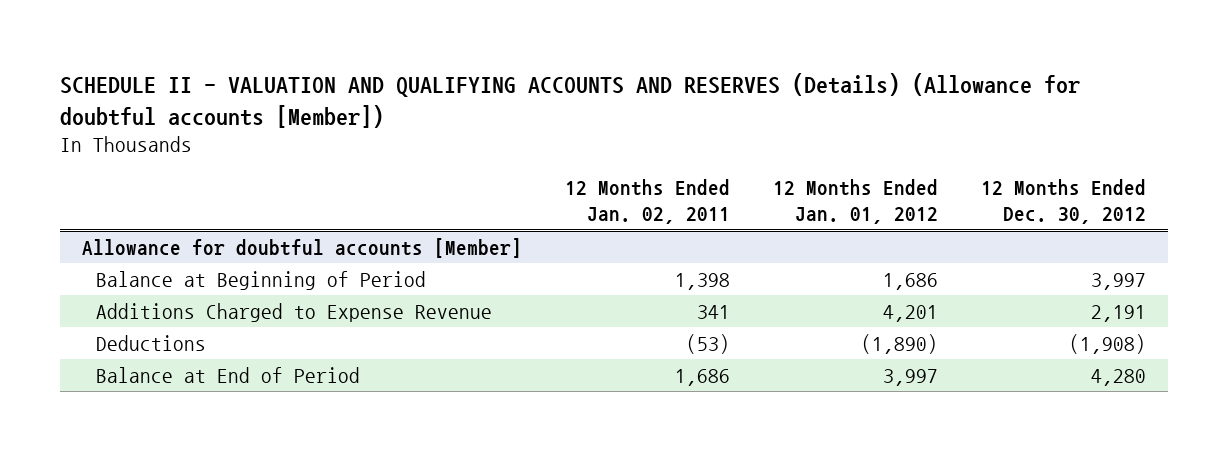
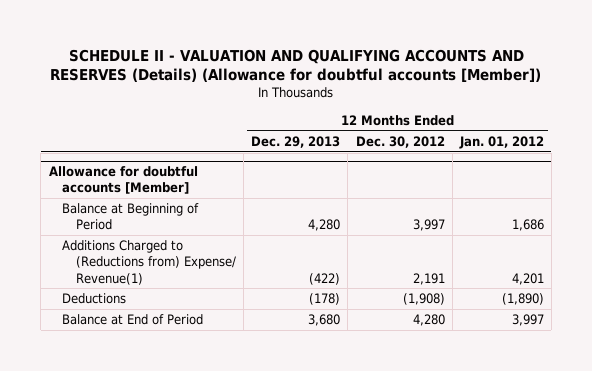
[564,179,730,225] 12 Months Ended Jan. 02, 2011 -> none
none -> [251,135,341,148] Dec. 29, 2013
[96,302,493,322] Additions Charged to Expense Revenue -> [62,239,236,285] Additions Charged to (Reductions from) Expense/ Revenue(1)

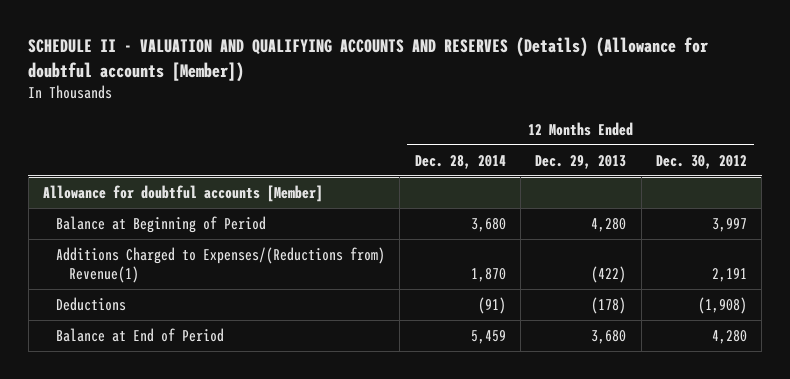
[458,135,544,149] Jan. 01, 2012 -> none
none -> [414,154,506,169] Dec. 28, 2014
[62,239,236,285] Additions Charged to (Reductions from) Expense/ Revenue(1) -> [56,247,386,284] Additions Charged to Expenses/(Reductions from) Revenue(1)

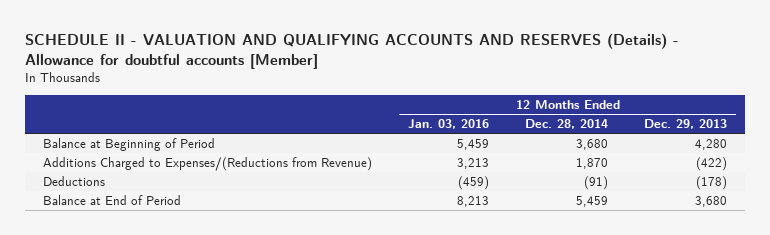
[28,37,709,82] SCHEDULE II - VALUATION AND QUALIFYING ACCOUNTS AND RESERVES (Details) (Allowance for doubtful accounts [Member]) -> [24,32,679,69] SCHEDULE II - VALUATION AND QUALIFYING ACCOUNTS AND RESERVES (Details) - Allowance for doubtful accounts [Member]
[655,154,747,169] Dec. 30, 2012 -> none
none -> [407,119,489,130] Jan. 03, 2016
[42,185,323,203] Allowance for doubtful accounts [Member] -> none
[56,247,386,284] Additions Charged to Expenses/(Reductions from) Revenue(1) -> [42,157,372,172] Additions Charged to Expenses/(Reductions from Revenue)

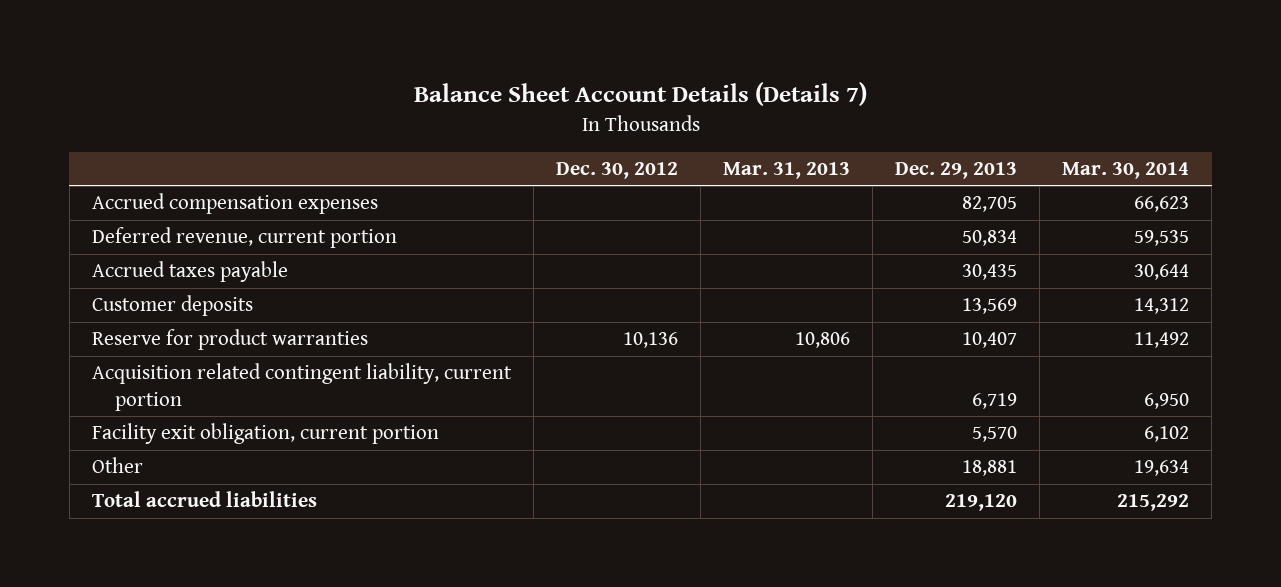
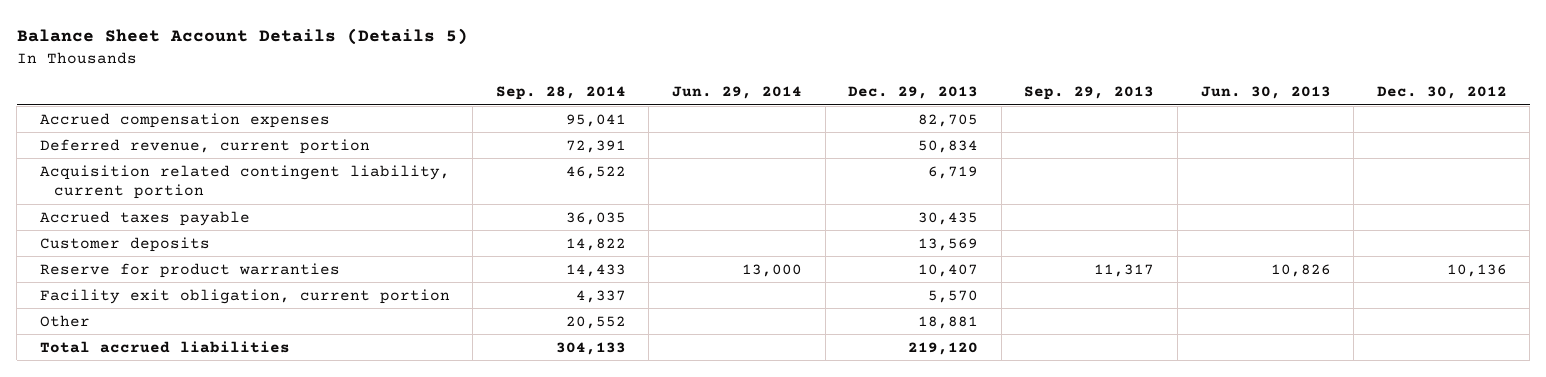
[413,82,867,107] Balance Sheet Account Details (Details 7) -> [16,28,468,46] Balance Sheet Account Details (Details 5)
[723,162,851,180] Mar. 31, 2013 -> none
[1062,162,1190,180] Mar. 30, 2014 -> none
none -> [495,86,626,101] Sep. 28, 2014
none -> [672,86,803,100] Jun. 29, 2014
none -> [1024,86,1155,101] Sep. 29, 2013
none -> [1200,86,1331,100] Jun. 30, 2013
[91,363,512,412] Acquisition related contingent liability, current portion -> [39,164,450,199] Acquisition related contingent liability, current portion

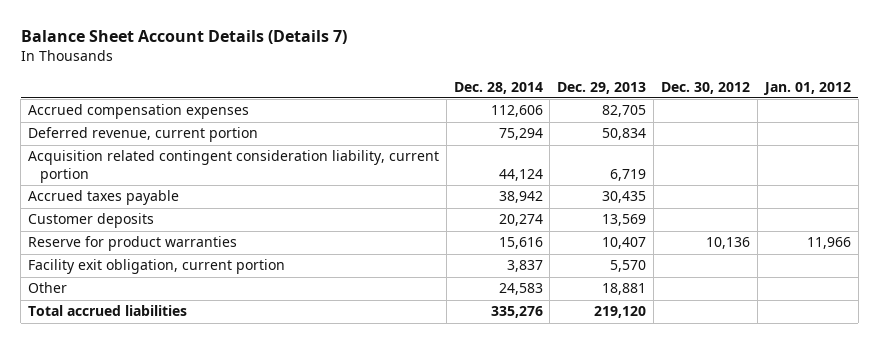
[16,28,468,46] Balance Sheet Account Details (Details 5) -> [20,30,347,45] Balance Sheet Account Details (Details 7)
[495,86,626,101] Sep. 28, 2014 -> none
[672,86,803,100] Jun. 29, 2014 -> none
[1024,86,1155,101] Sep. 29, 2013 -> none
[1200,86,1331,100] Jun. 30, 2013 -> none
none -> [453,81,543,94] Dec. 28, 2014
none -> [762,81,851,95] Jan. 01, 2012
[39,164,450,199] Acquisition related contingent liability, current portion -> [27,150,439,183] Acquisition related contingent consideration liability, current portion

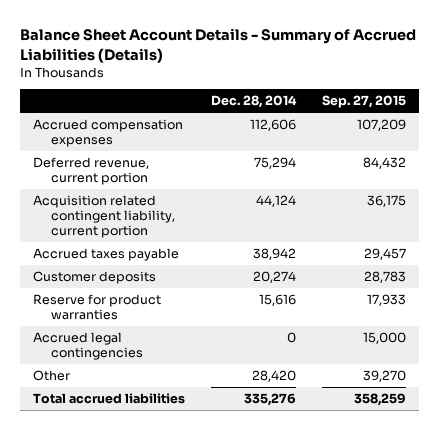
[20,30,347,45] Balance Sheet Account Details (Details 7) -> [20,28,417,63] Balance Sheet Account Details - Summary of Accrued Liabilities (Details)
[557,81,647,94] Dec. 29, 2013 -> none
[661,81,751,94] Dec. 30, 2012 -> none
[762,81,851,95] Jan. 01, 2012 -> none
none -> [322,95,407,109] Sep. 27, 2015
[27,150,439,183] Acquisition related contingent consideration liability, current portion -> [33,195,175,239] Acquisition related contingent liability, current portion
[27,259,285,275] Facility exit obligation, current portion -> none
none -> [33,332,143,361] Accrued legal contingencies
[498,283,543,296] 24,583 -> [252,370,297,383] 28,420

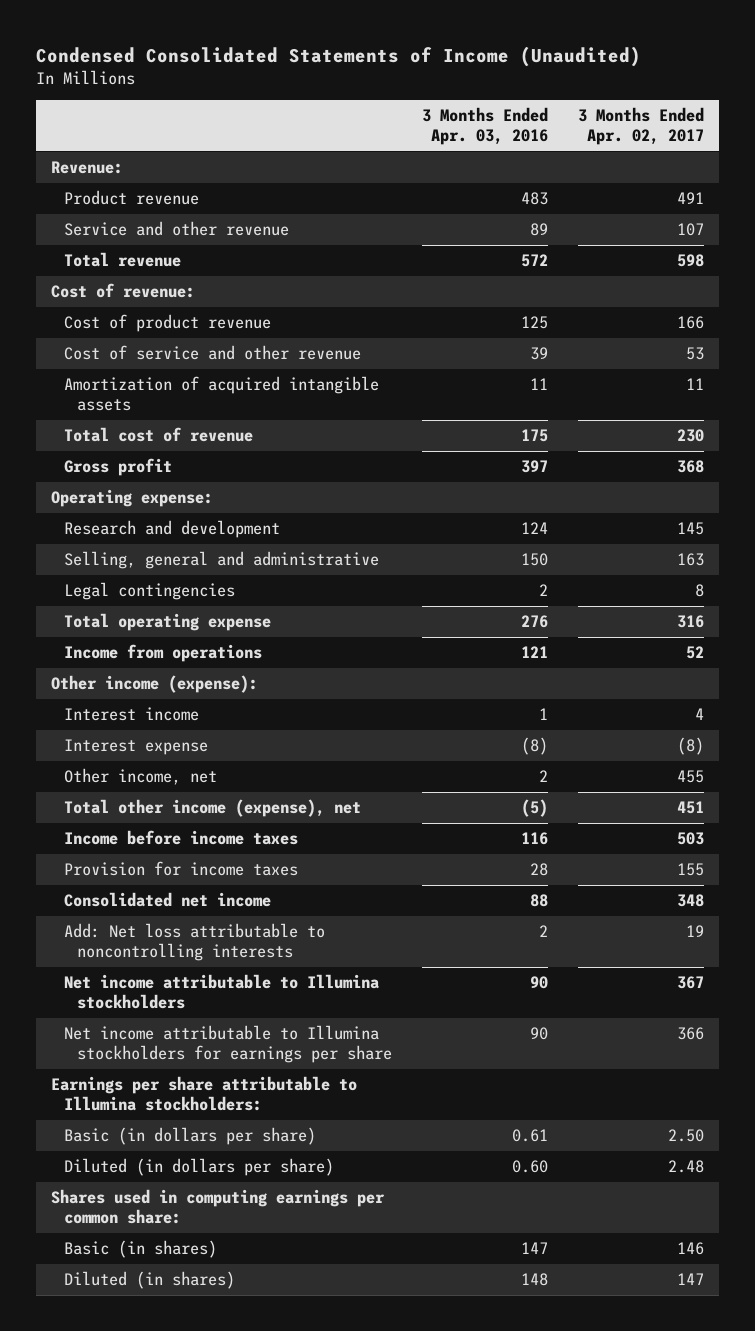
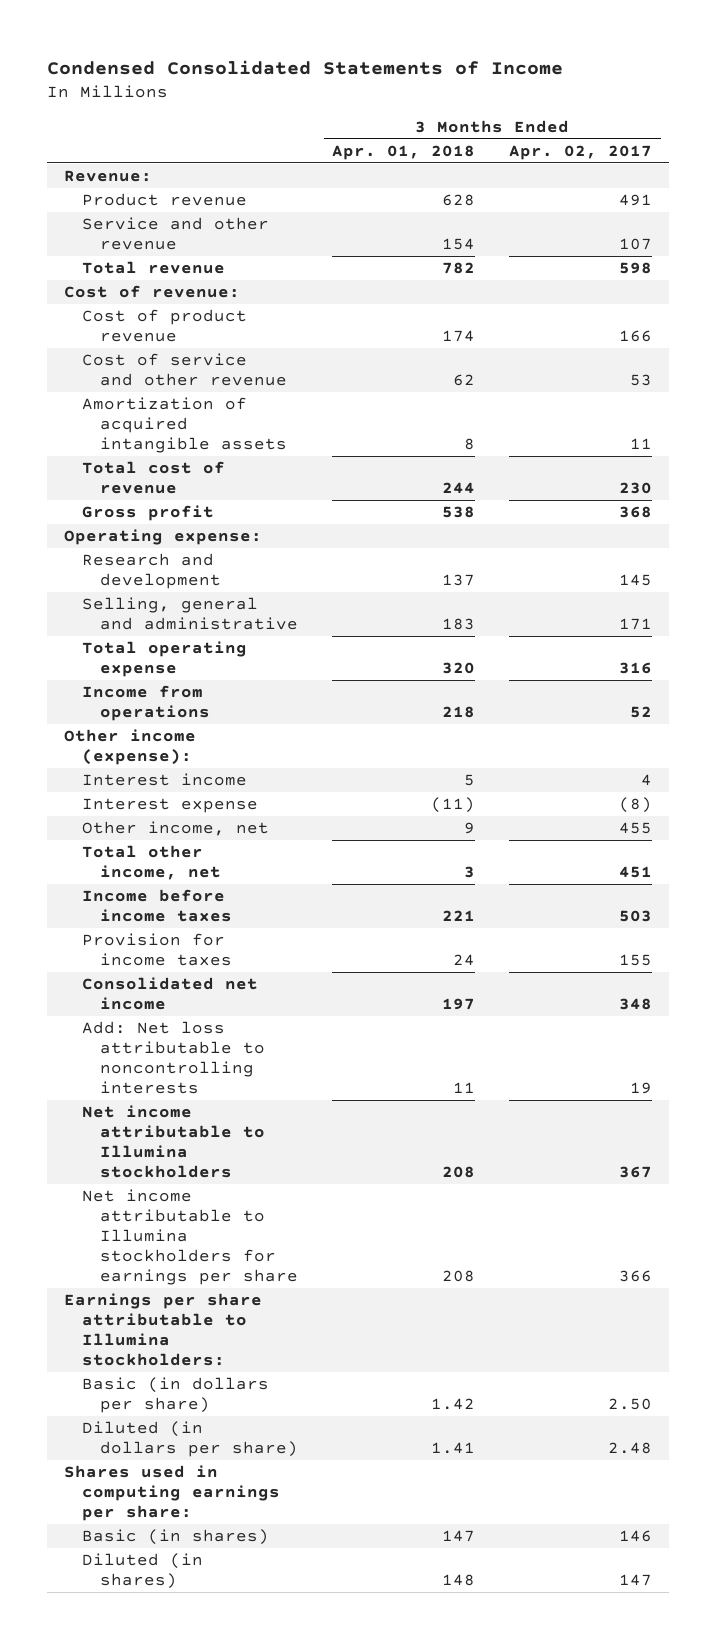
[36,45,642,67] Condensed Consolidated Statements of Income (Unaudited) -> [46,59,563,75] Condensed Consolidated Statements of Income
[422,107,549,146] 3 Months Ended Apr. 03, 2016 -> none
none -> [332,144,476,160] Apr. 01, 2018
[64,582,236,601] Legal contingencies -> none
[677,553,705,567] 163 -> [619,618,653,631] 171
[64,799,362,818] Total other income (expense), net -> [82,845,222,881] Total other income, net
[51,1189,386,1225] Shares used in computing earnings per common share: -> [63,1465,281,1522] Shares used in computing earnings per share:

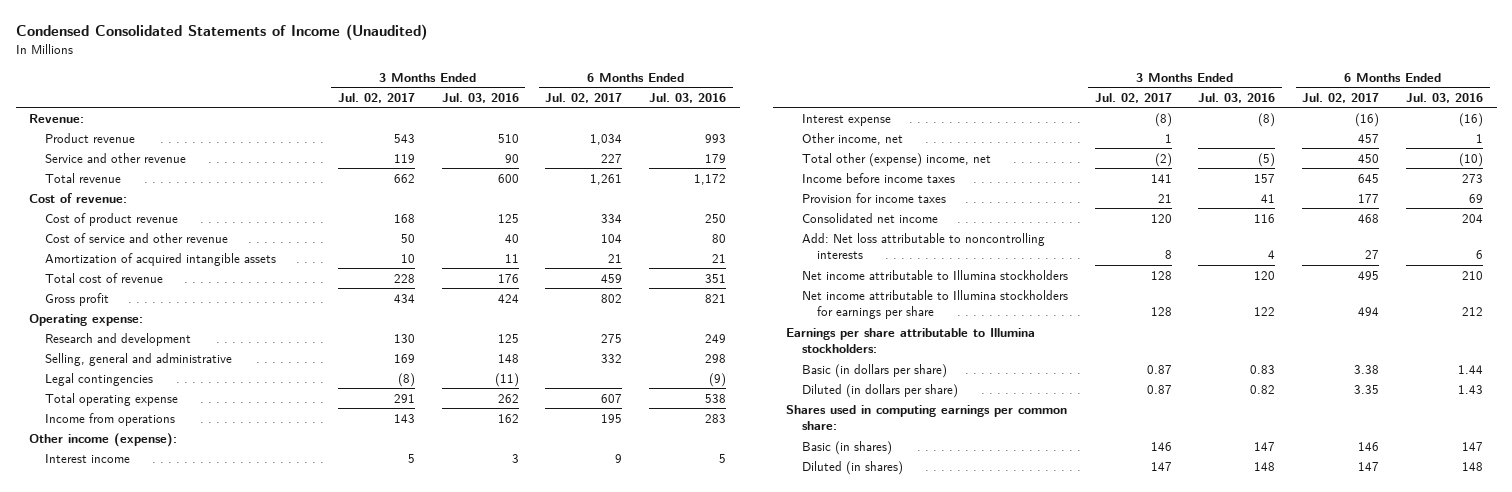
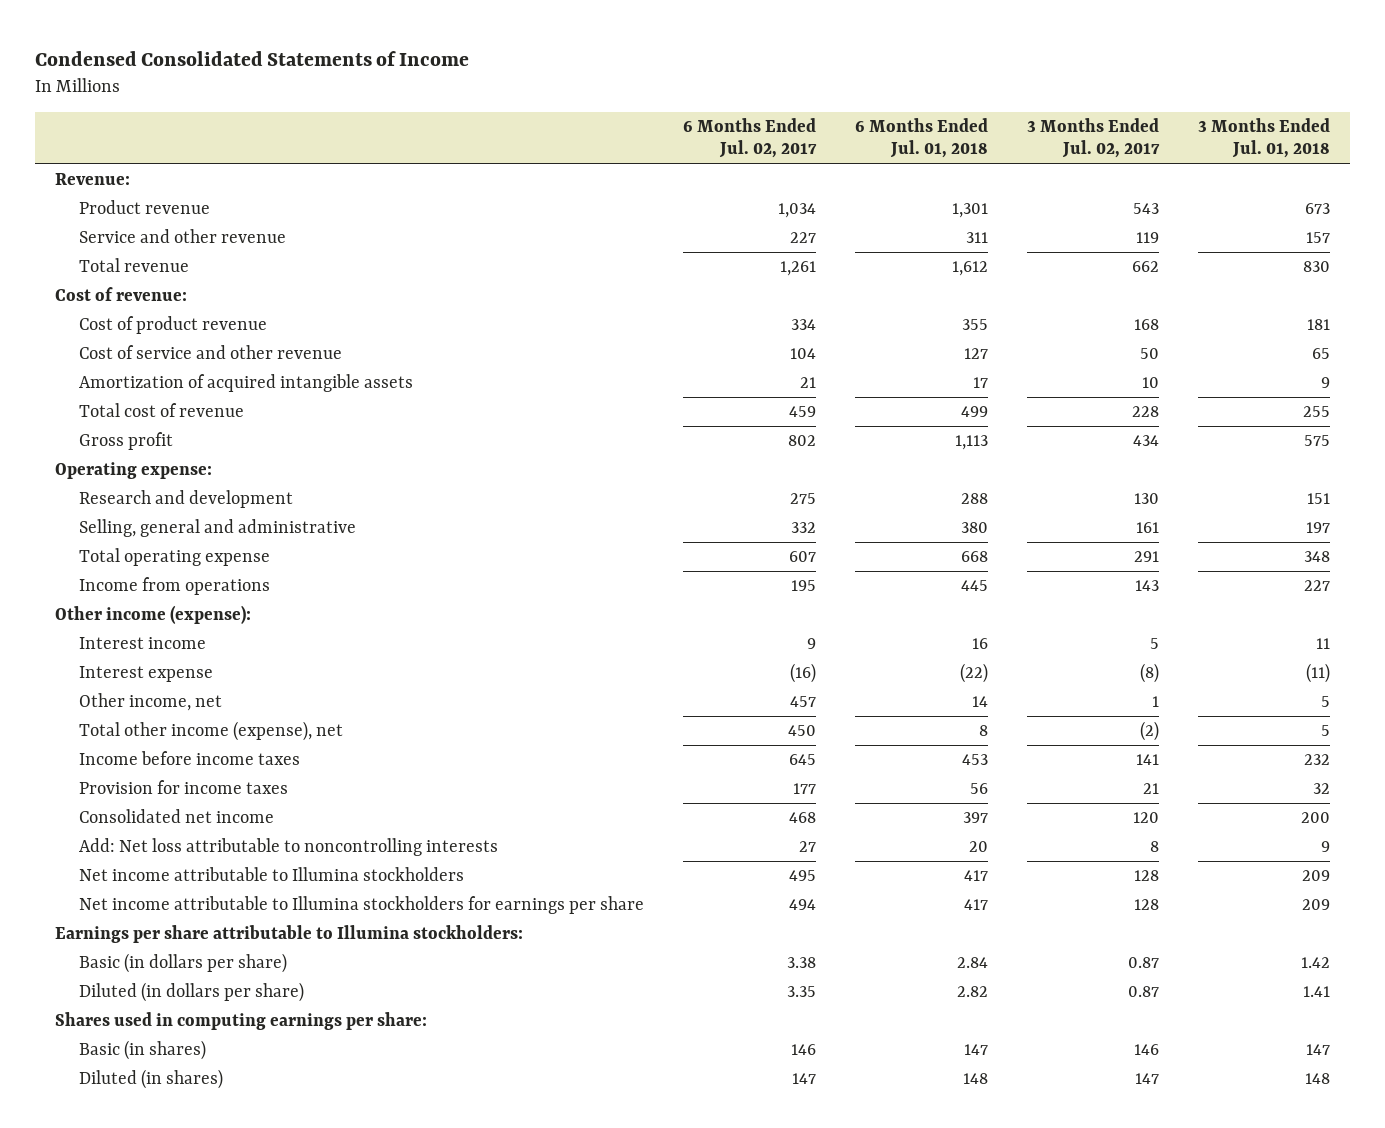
[15,24,427,41] Condensed Consolidated Statements of Income (Unaudited) -> [35,50,470,66] Condensed Consolidated Statements of Income
[441,92,519,103] Jul. 03, 2016 -> none
[649,92,727,103] Jul. 03, 2016 -> none
none -> [855,117,989,159] 6 Months Ended Jul. 01, 2018
none -> [1198,117,1331,159] 3 Months Ended Jul. 01, 2018
[44,372,153,386] Legal contingencies -> none
[393,353,415,363] 169 -> [1136,522,1160,534] 161
[801,152,991,167] Total other (expense) income, net -> [79,721,344,742] Total other income (expense), net
[786,404,1068,431] Shares used in computing earnings per common share: -> [54,1012,427,1031] Shares used in computing earnings per share:

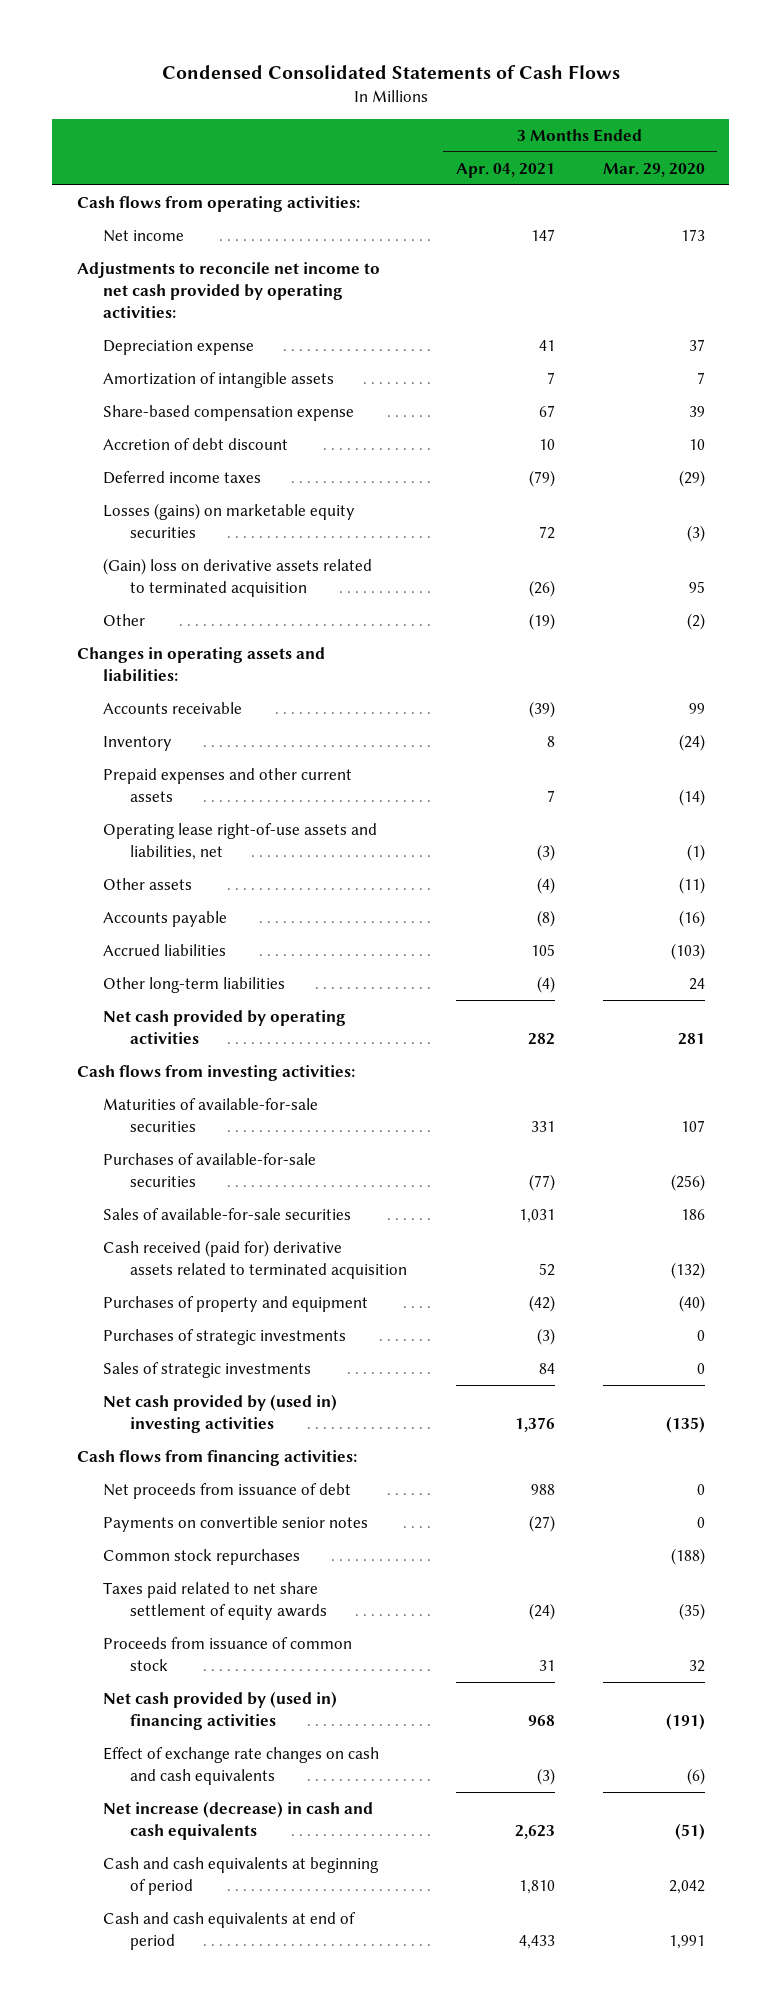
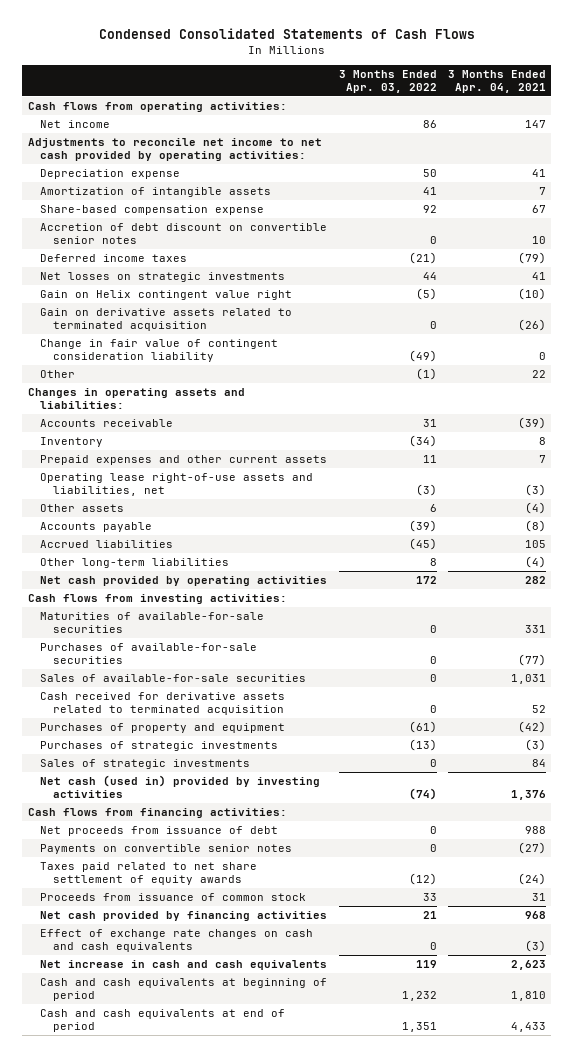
[603,162,706,177] Mar. 29, 2020 -> none
none -> [338,70,437,93] 3 Months Ended Apr. 03, 2022
[103,437,289,450] Accretion of debt discount -> [40,223,328,244] Accretion of debt discount on convertible senior notes
[103,502,356,538] Losses (gains) on marketable equity securities -> none
none -> [40,272,286,283] Net losses on strategic investments
none -> [40,290,293,301] Gain on Helix contingent value right
[103,557,373,597] (Gain) loss on derivative assets related to terminated acquisition -> [40,308,293,331] Gain on derivative assets related to terminated acquisition
none -> [40,339,279,362] Change in fair value of contingent consideration liability
[528,612,555,630] (19) -> [531,370,546,379] 22
[103,1239,408,1279] Cash received (paid for) derivative assets related to terminated acquisition -> [40,692,286,715] Cash received for derivative assets related to terminated acquisition
[103,1393,338,1433] Net cash provided by (used in) investing activities -> [40,775,321,798] Net cash (used in) provided by investing activities
[103,1548,301,1565] Common stock repurchases -> none
[103,1690,338,1730] Net cash provided by (used in) financing activities -> [40,911,328,922] Net cash provided by financing activities
[103,1800,374,1840] Net increase (decrease) in cash and cash equivalents -> [40,960,328,971] Net increase in cash and cash equivalents

